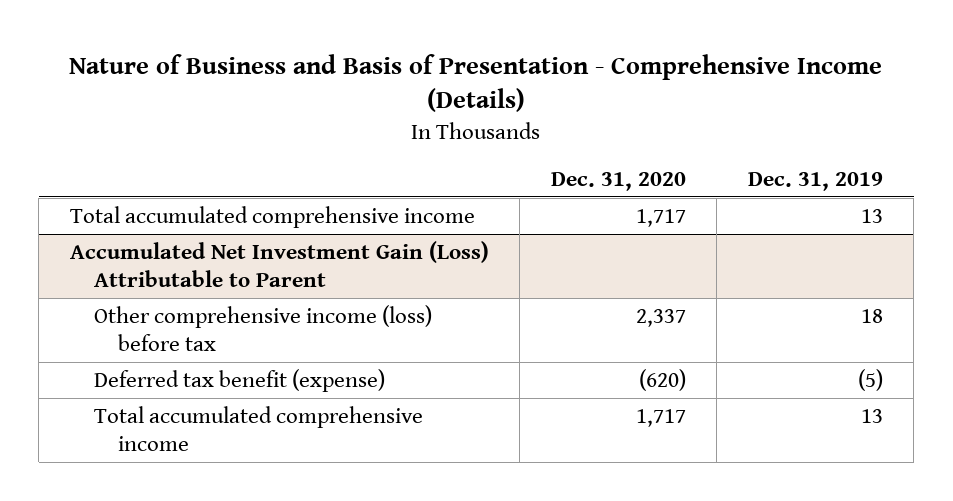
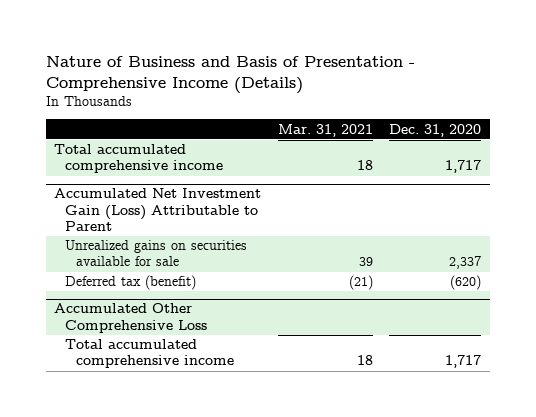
[747,171,883,191] Dec. 31, 2019 -> none
none -> [277,123,373,137] Mar. 31, 2021
[94,304,433,351] Other comprehensive income (loss) before tax -> [65,240,248,267] Unrealized gains on securities available for sale
[94,368,386,392] Deferred tax benefit (expense) -> [65,275,197,291] Deferred tax (benefit)
none -> [54,303,208,333] Accumulated Other Comprehensive Loss

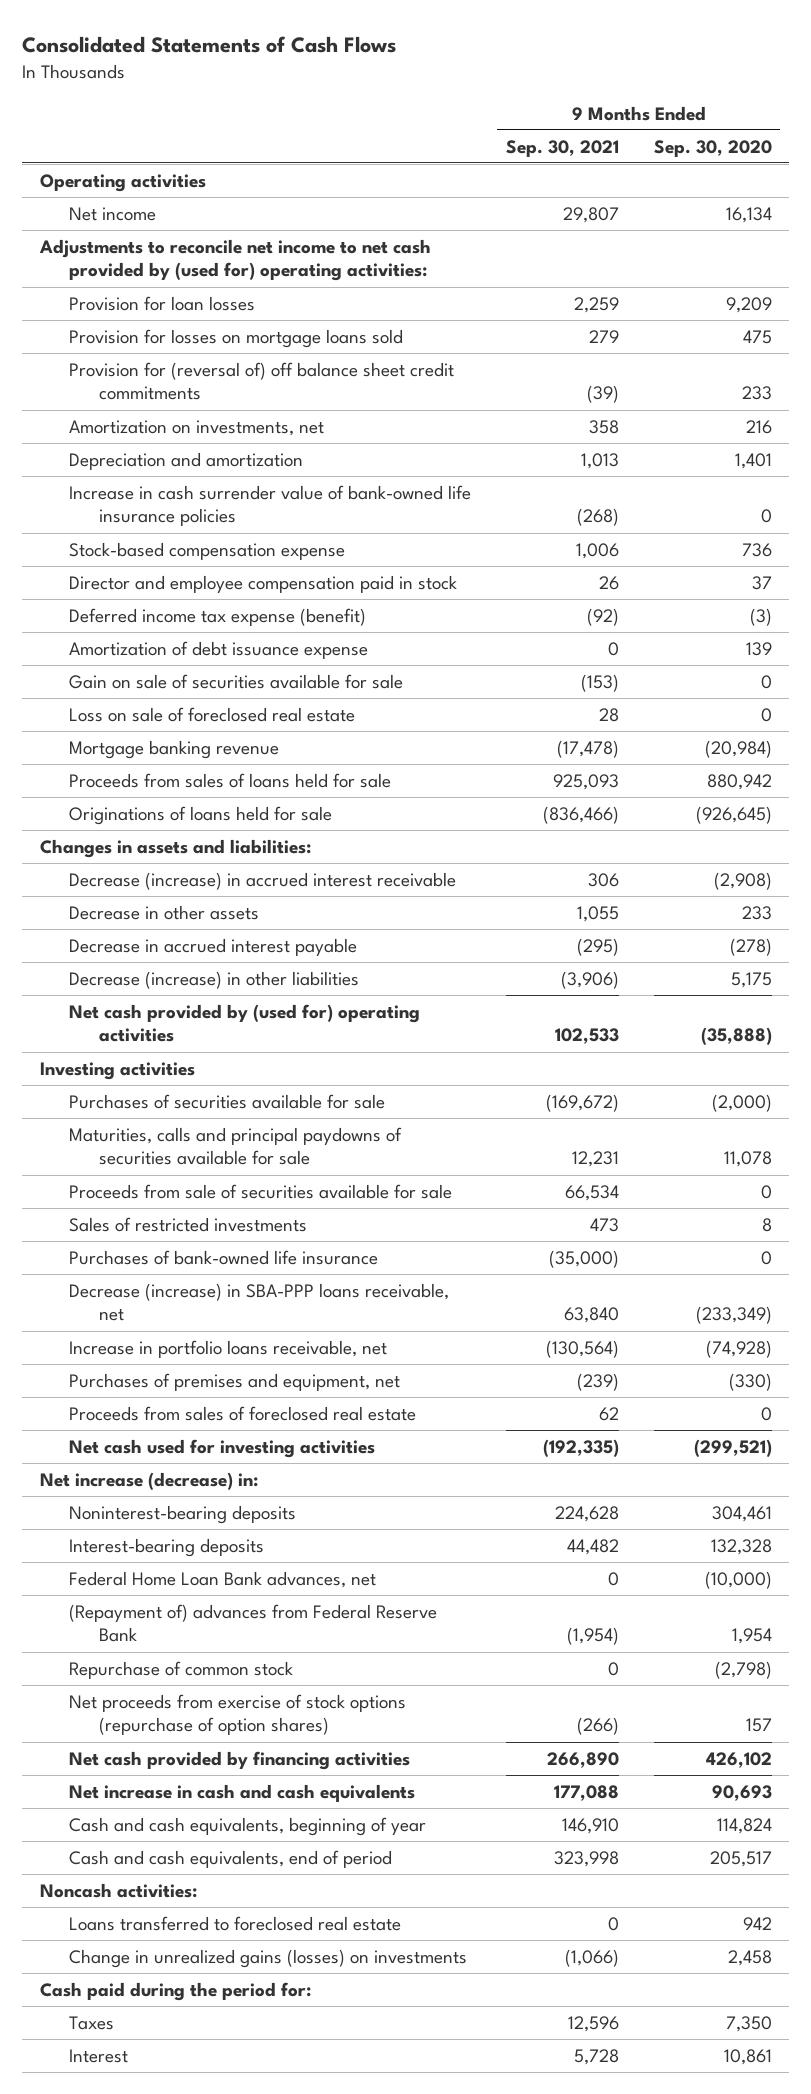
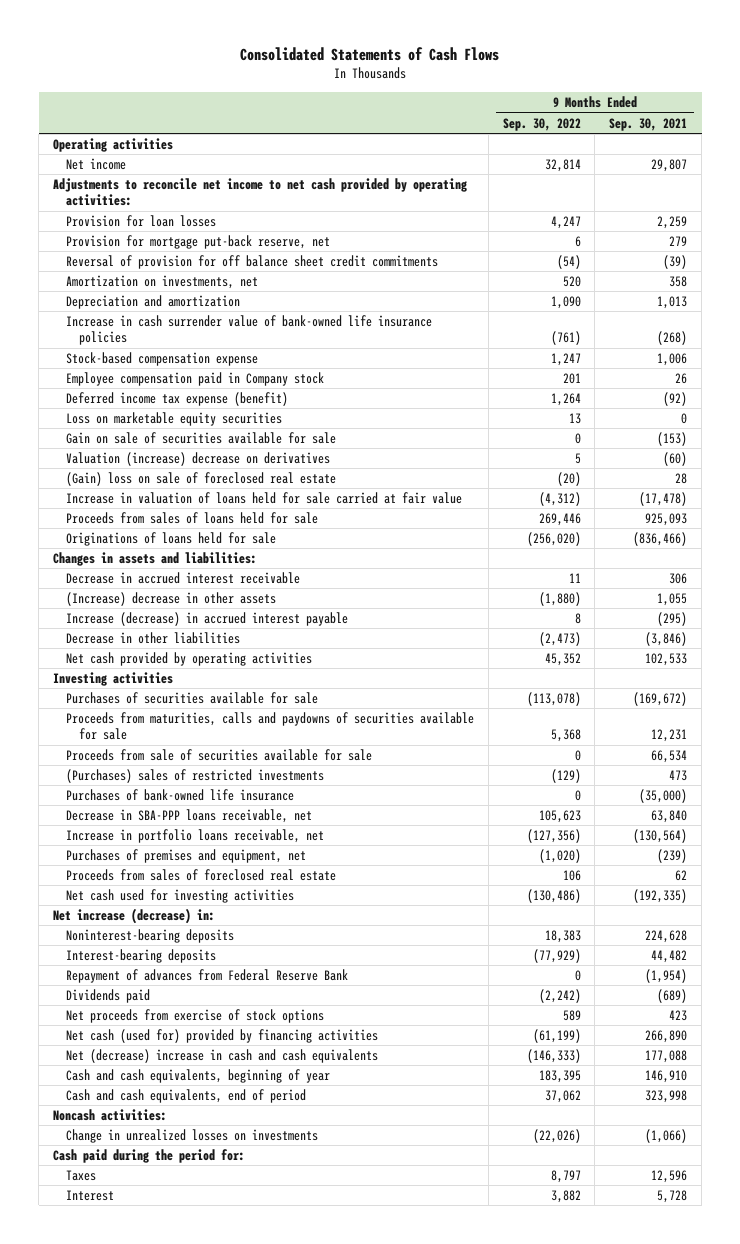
[653,139,772,157] Sep. 30, 2020 -> none
none -> [502,117,581,131] Sep. 30, 2022
[38,238,431,282] Adjustments to reconcile net income to net cash provided by (used for) operating activities: -> [52,178,467,207] Adjustments to reconcile net income to net cash provided by operating activities:
[69,328,404,348] Provision for losses on mortgage loans sold -> [66,235,331,250] Provision for mortgage put-back reserve, net
[69,361,455,401] Provision for (reversal of) off balance sheet credit commitments -> [66,255,439,270] Reversal of provision for off balance sheet credit commitments
[69,574,458,593] Director and employee compensation paid in stock -> [66,372,325,387] Employee compensation paid in Company stock
[69,640,369,659] Amortization of debt issuance expense -> none
none -> [66,412,283,427] Loss on marketable equity securities
none -> [66,452,331,467] Valuation (increase) decrease on derivatives
[69,706,356,722] Loss on sale of foreclosed real estate -> [66,472,337,487] (Gain) loss on sale of foreclosed real estate
[69,739,280,759] Mortgage banking revenue -> [66,492,463,505] Increase in valuation of loans held for sale carried at fair value
[69,871,457,890] Decrease (increase) in accrued interest receivable -> [66,572,301,585] Decrease in accrued interest receivable
[69,904,260,920] Decrease in other assets -> [66,592,277,607] (Increase) decrease in other assets
[69,937,358,956] Decrease in accrued interest payable -> [66,612,349,627] Increase (decrease) in accrued interest payable
[69,970,360,989] Decrease (increase) in other liabilities -> [66,632,241,645] Decrease in other liabilities
[561,970,620,989] (3,906) -> [645,632,688,647] (3,846)
[69,1003,421,1043] Net cash provided by (used for) operating activities -> [66,652,313,667] Net cash provided by operating activities
[69,1126,403,1166] Maturities, calls and principal paydowns of securities available for sale -> [66,712,475,741] Proceeds from maturities, calls and paydowns of securities available for sale
[69,1216,308,1232] Sales of restricted investments -> [66,769,325,784] (Purchases) sales of restricted investments
[69,1282,450,1322] Decrease (increase) in SBA-PPP loans receivable, net -> [66,809,313,824] Decrease in SBA-PPP loans receivable, net
[69,1570,377,1588] Federal Home Loan Bank advances, net -> none
[69,1660,294,1679] Repurchase of common stock -> none
[69,1603,438,1643] (Repayment of) advances from Federal Reserve Bank -> [66,969,349,984] Repayment of advances from Federal Reserve Bank
none -> [66,989,151,1004] Dividends paid
[69,1693,407,1736] Net proceeds from exercise of stock options (repurchase of option shares) -> [66,1009,325,1024] Net proceeds from exercise of stock options
[577,1717,620,1736] (266) -> [669,1010,688,1022] 423
[69,1750,411,1770] Net cash provided by financing activities -> [66,1029,379,1044] Net cash (used for) provided by financing activities
[69,1783,416,1802] Net increase in cash and cash equivalents -> [66,1049,379,1064] Net (decrease) increase in cash and cash equivalents
[69,1915,402,1931] Loans transferred to foreclosed real estate -> none
[69,1948,468,1968] Change in unrealized gains (losses) on investments -> [66,1129,319,1144] Change in unrealized losses on investments

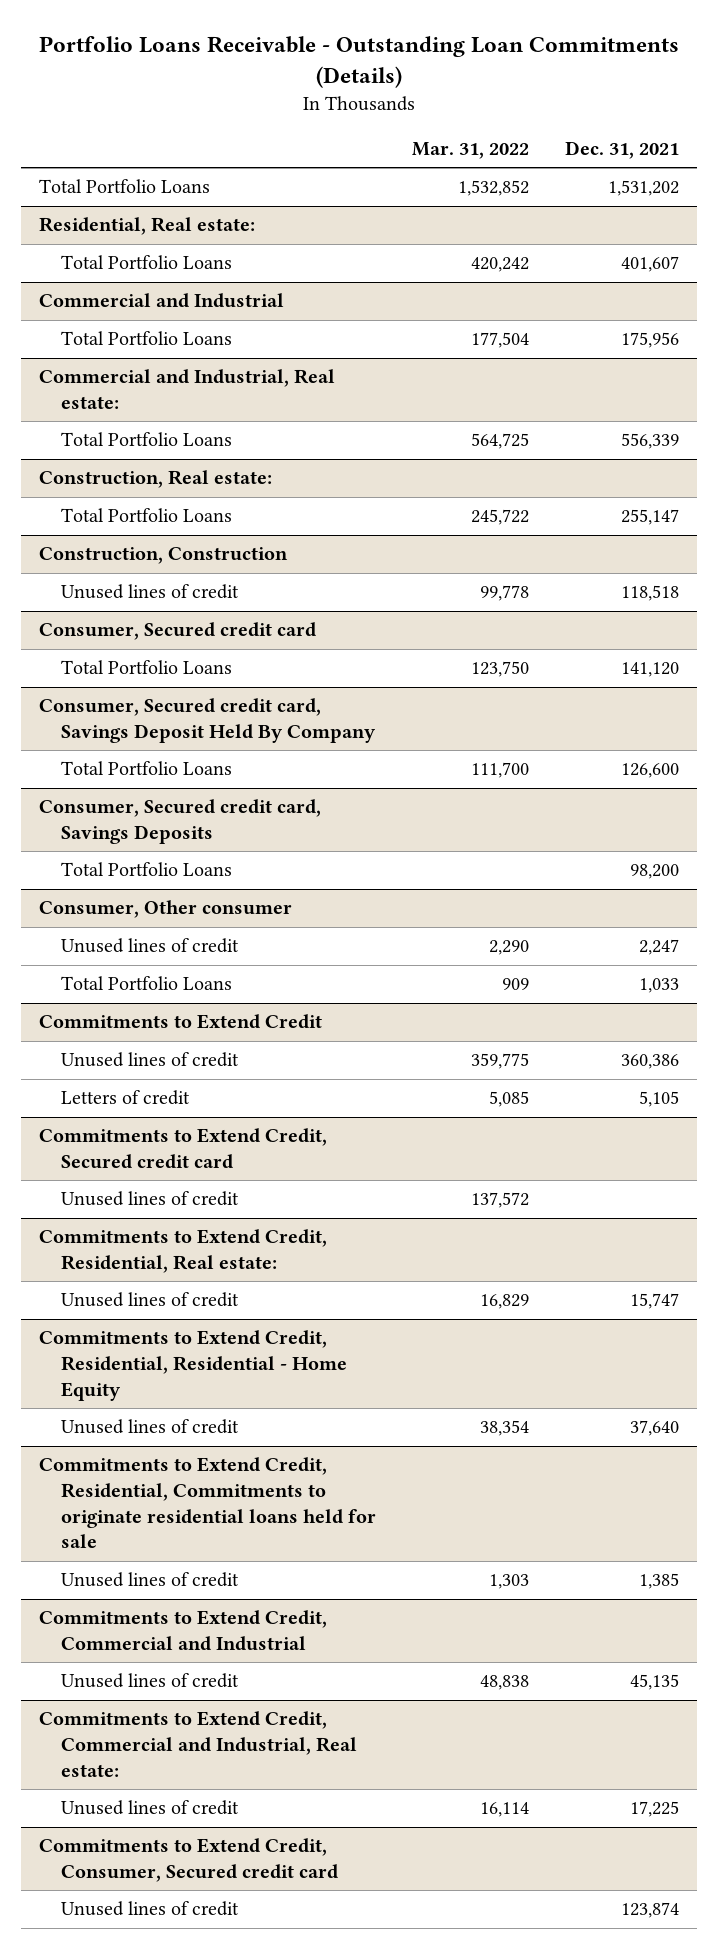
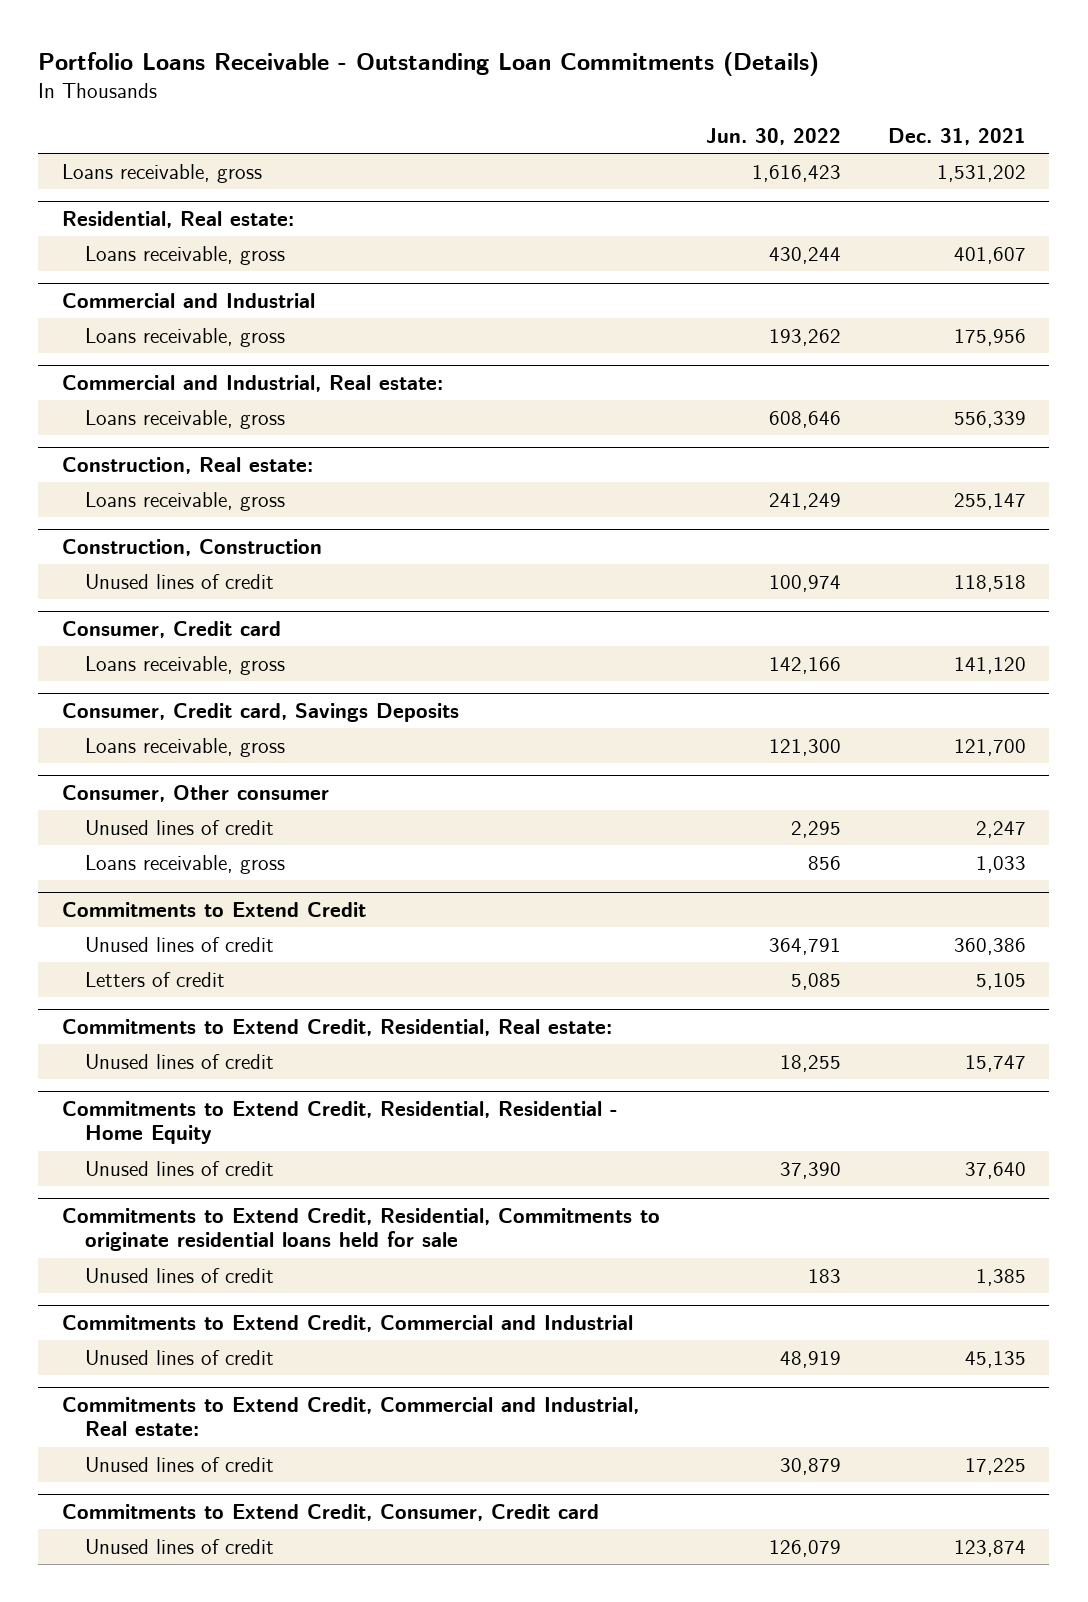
[411,141,529,159] Mar. 31, 2022 -> none
none -> [706,127,842,145] Jun. 30, 2022
[39,179,211,194] Total Portfolio Loans -> [61,163,262,183] Loans receivable, gross
[60,255,232,270] Total Portfolio Loans -> [85,245,286,265] Loans receivable, gross
[60,331,232,346] Total Portfolio Loans -> [85,327,286,347] Loans receivable, gross
[60,432,232,447] Total Portfolio Loans -> [85,409,286,429] Loans receivable, gross
[60,508,232,523] Total Portfolio Loans -> [85,491,286,511] Loans receivable, gross
[39,698,376,743] Consumer, Secured credit card, Savings Deposit Held By Company -> none
[60,761,232,776] Total Portfolio Loans -> none
[60,862,232,877] Total Portfolio Loans -> none
[39,622,317,641] Consumer, Secured credit card -> [61,620,281,638] Consumer, Credit card
[60,660,232,675] Total Portfolio Loans -> [85,655,286,675] Loans receivable, gross
[39,799,322,844] Consumer, Secured credit card, Savings Deposits -> [61,702,459,722] Consumer, Credit card, Savings Deposits
none -> [85,737,286,757] Loans receivable, gross
[60,976,232,991] Total Portfolio Loans -> [85,854,286,874] Loans receivable, gross
[39,1128,328,1169] Commitments to Extend Credit, Secured credit card -> none
[60,1191,239,1207] Unused lines of credit -> none
[39,1838,338,1882] Commitments to Extend Credit, Consumer, Secured credit card -> [61,1503,599,1521] Commitments to Extend Credit, Consumer, Credit card

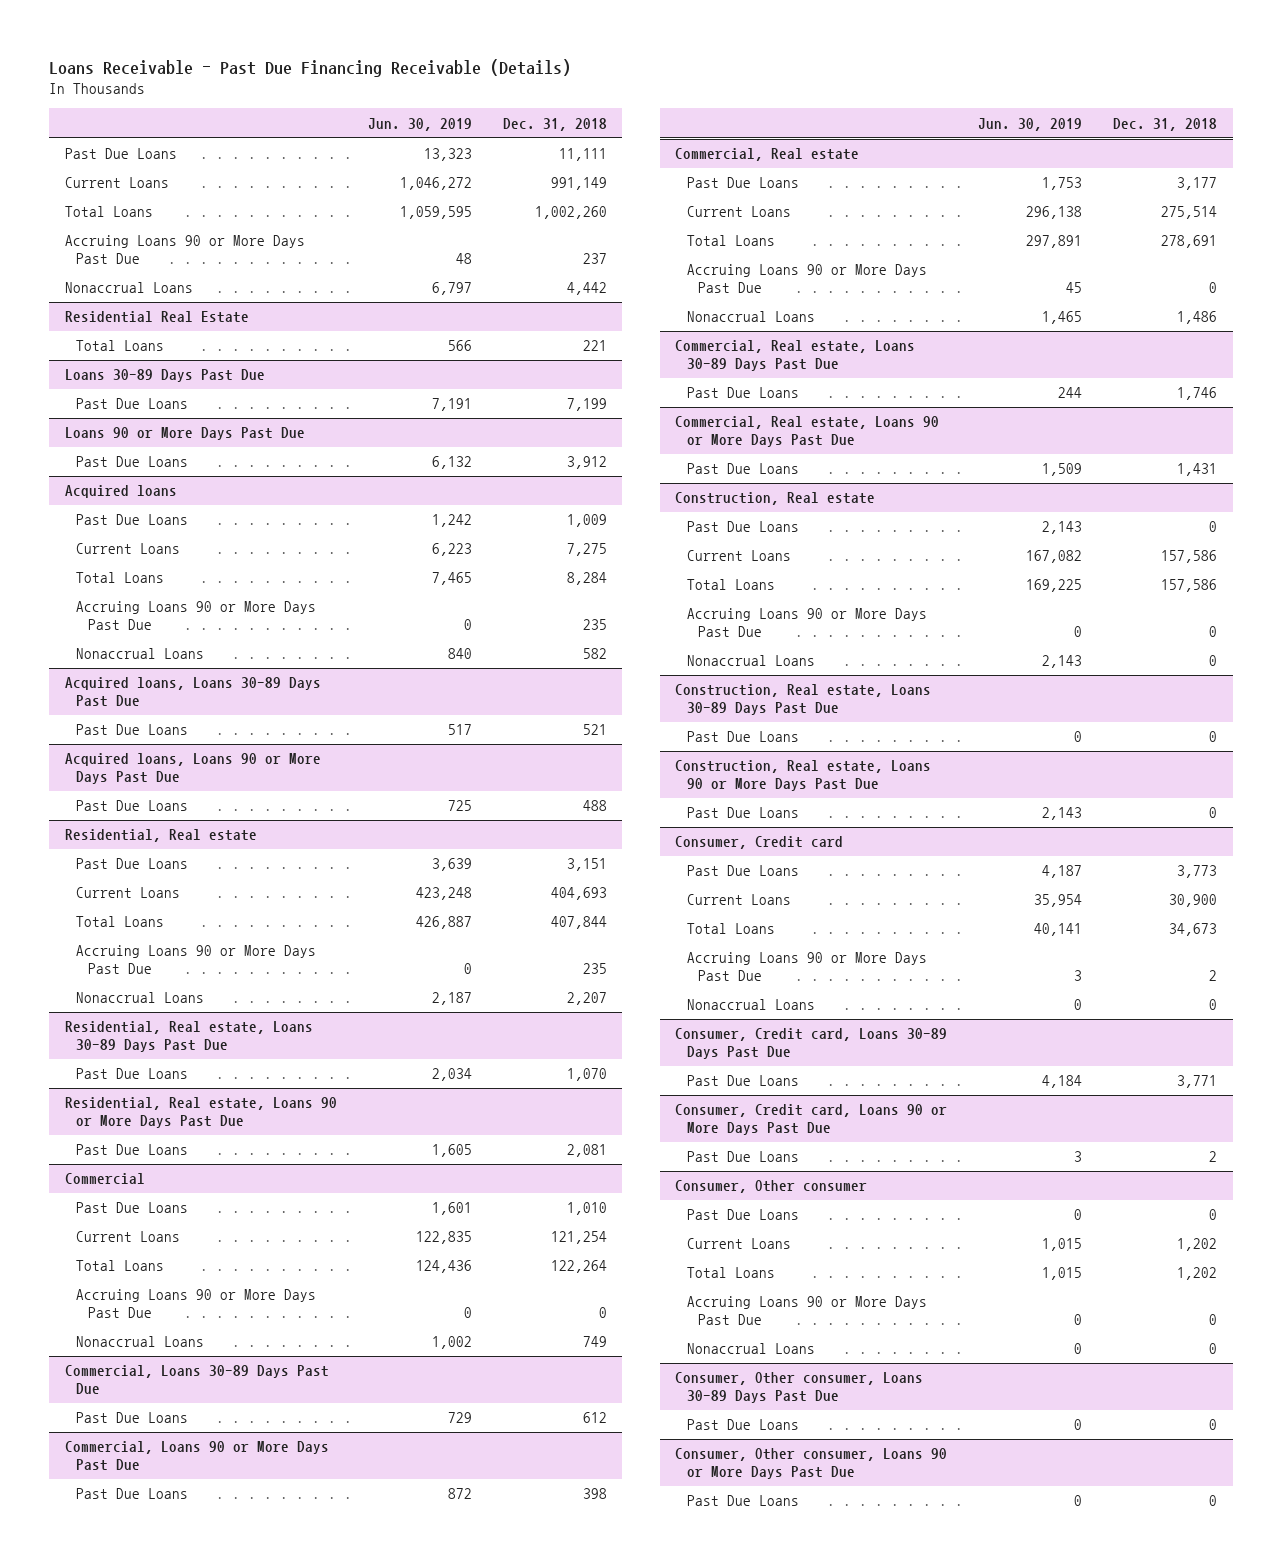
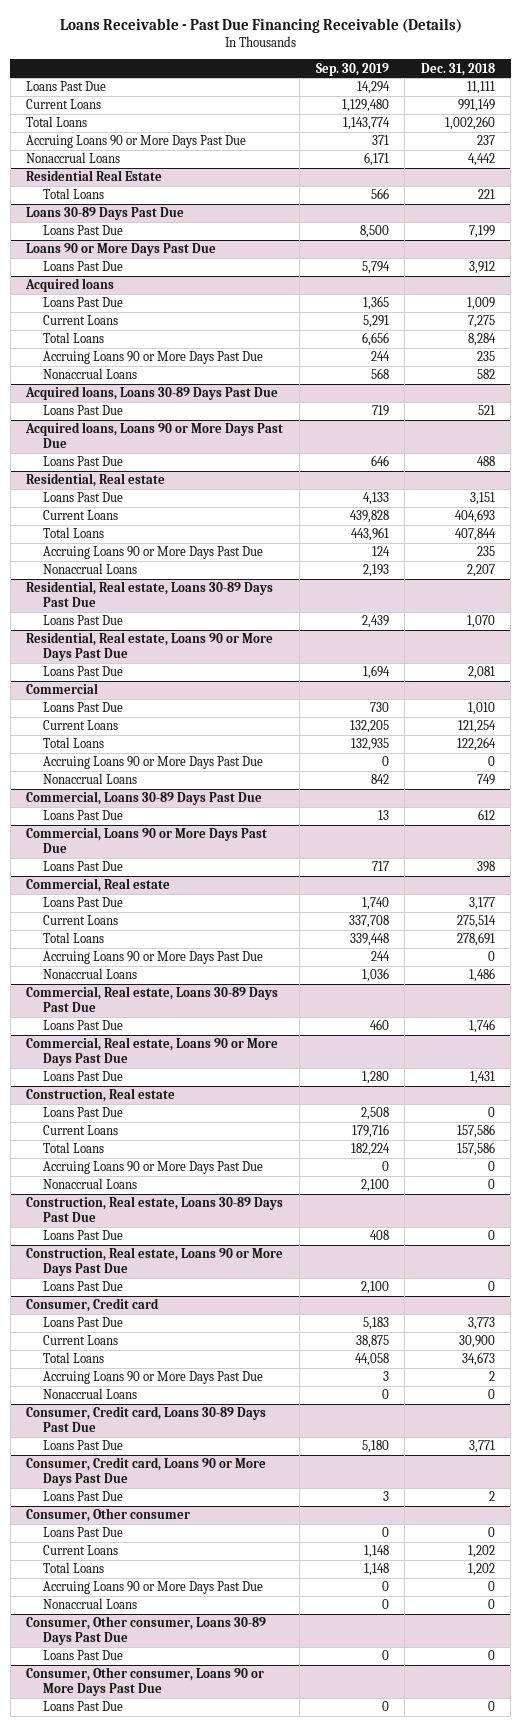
[367,117,472,131] Jun. 30, 2019 -> none
none -> [315,62,389,76] Sep. 30, 2019
[64,148,177,160] Past Due Loans -> [26,81,107,92] Loans Past Due
[76,398,189,410] Past Due Loans -> [42,225,123,236] Loans Past Due
[76,456,189,468] Past Due Loans -> [42,261,123,272] Loans Past Due
[76,514,189,526] Past Due Loans -> [42,297,123,308] Loans Past Due
[76,724,189,736] Past Due Loans -> [42,405,123,416] Loans Past Due
[76,800,189,812] Past Due Loans -> [42,456,123,467] Loans Past Due
[76,858,189,870] Past Due Loans -> [42,492,123,503] Loans Past Due
[76,1068,189,1080] Past Due Loans -> [42,615,123,626] Loans Past Due
[76,1144,189,1156] Past Due Loans -> [42,666,123,677] Loans Past Due
[76,1202,189,1214] Past Due Loans -> [42,702,123,713] Loans Past Due
[76,1412,189,1424] Past Due Loans -> [42,810,123,821] Loans Past Due
[76,1488,189,1500] Past Due Loans -> [42,861,123,872] Loans Past Due
[686,177,799,189] Past Due Loans -> [42,897,123,908] Loans Past Due
[686,387,799,399] Past Due Loans -> [42,1020,123,1031] Loans Past Due
[686,463,799,475] Past Due Loans -> [42,1071,123,1082] Loans Past Due
[686,521,799,533] Past Due Loans -> [42,1107,123,1118] Loans Past Due
[686,731,799,743] Past Due Loans -> [42,1230,123,1241] Loans Past Due
[686,807,799,819] Past Due Loans -> [42,1281,123,1292] Loans Past Due
[686,865,799,877] Past Due Loans -> [42,1317,123,1328] Loans Past Due
[686,1075,799,1087] Past Due Loans -> [42,1440,123,1451] Loans Past Due
[686,1151,799,1163] Past Due Loans -> [42,1491,123,1502] Loans Past Due
[686,1209,799,1221] Past Due Loans -> [42,1527,123,1538] Loans Past Due
[686,1419,799,1431] Past Due Loans -> [42,1650,123,1661] Loans Past Due
[686,1495,799,1507] Past Due Loans -> [42,1701,123,1712] Loans Past Due

